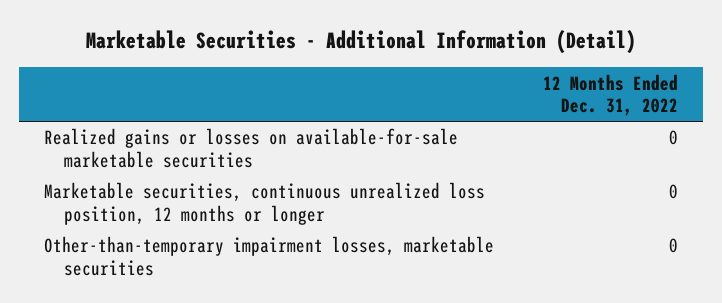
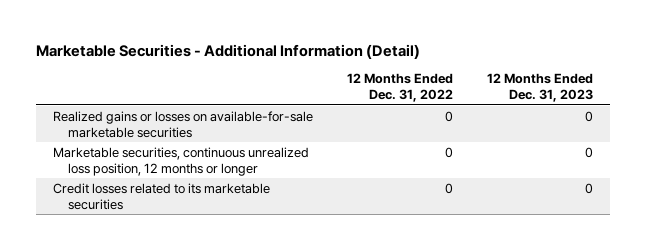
none -> [487,73,594,103] 12 Months Ended Dec. 31, 2023
[43,236,494,276] Other-than-temporary impairment losses, marketable securities -> none
none -> [52,182,270,210] Credit losses related to its marketable securities

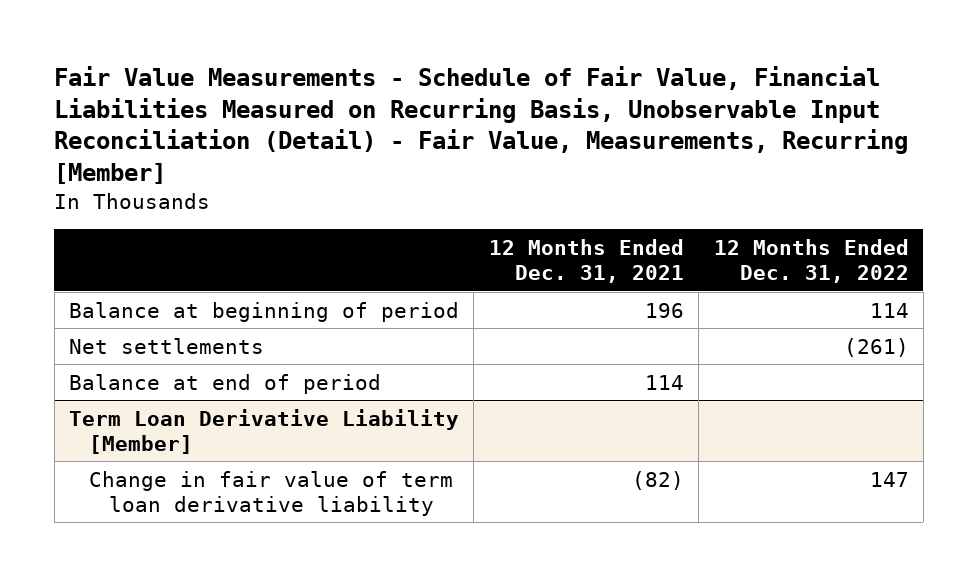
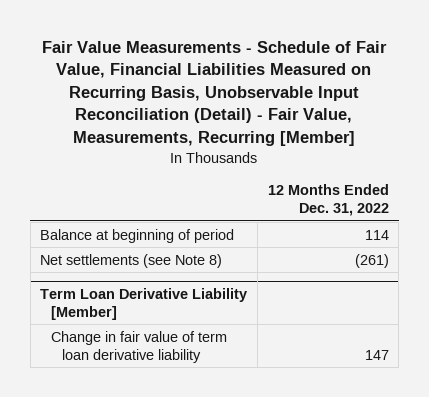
[488,238,684,283] 12 Months Ended Dec. 31, 2021 -> none
[68,373,381,394] Balance at end of period -> none
[68,337,264,354] Net settlements -> [40,253,223,268] Net settlements (see Note 8)

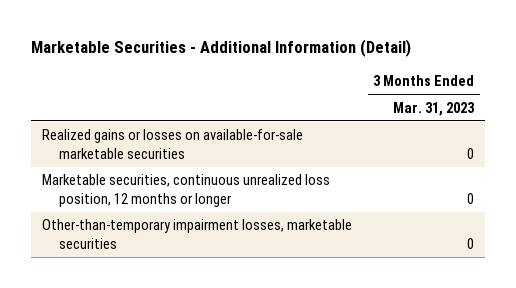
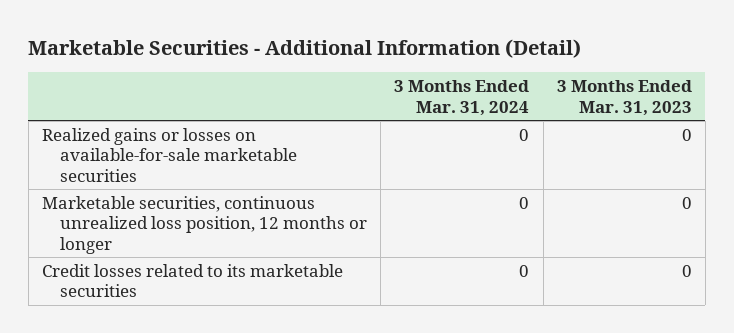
none -> [394,80,530,116] 3 Months Ended Mar. 31, 2024
[41,219,352,249] Other-than-temporary impairment losses, marketable securities -> none
none -> [41,263,343,298] Credit losses related to its marketable securities

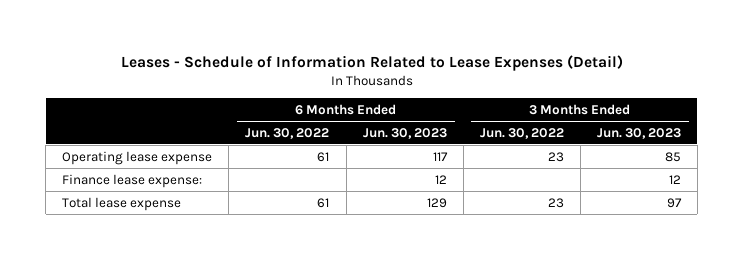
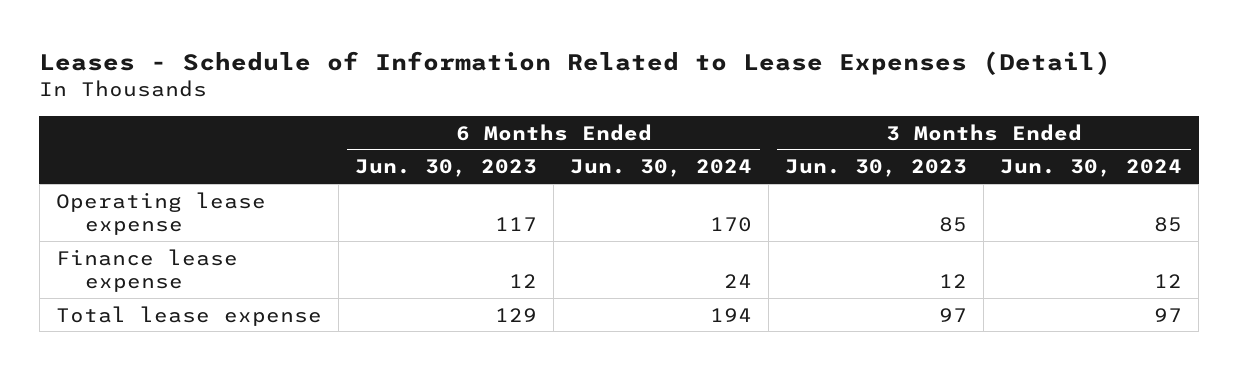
[245,127,330,139] Jun. 30, 2022 -> none
[479,127,564,139] Jun. 30, 2022 -> none
none -> [570,159,753,178] Jun. 30, 2024
none -> [1000,159,1183,178] Jun. 30, 2024
[62,173,203,188] Finance lease expense: -> [55,248,238,293] Finance lease expense

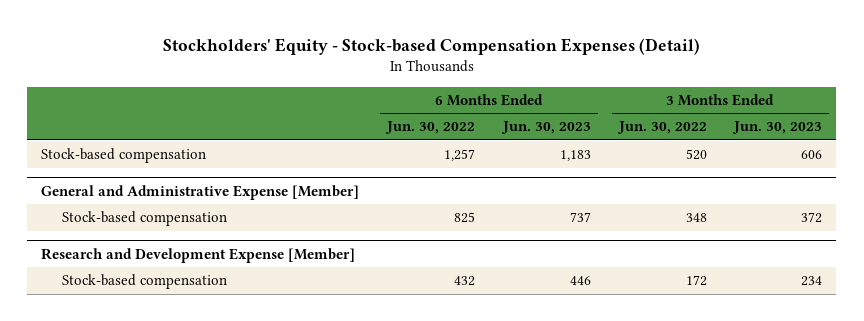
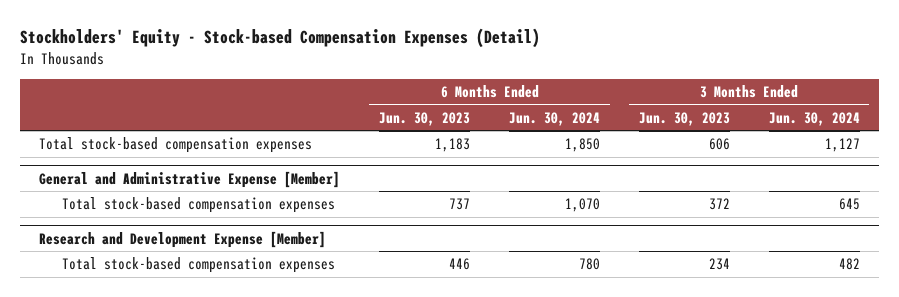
[384,121,475,135] Jun. 30, 2022 -> none
[616,121,707,135] Jun. 30, 2022 -> none
none -> [508,111,600,126] Jun. 30, 2024
none -> [768,111,860,126] Jun. 30, 2024
[41,148,207,164] Stock-based compensation -> [39,137,313,154] Total stock-based compensation expenses
[61,211,227,227] Stock-based compensation -> [62,197,336,214] Total stock-based compensation expenses
[61,274,227,290] Stock-based compensation -> [62,257,336,274] Total stock-based compensation expenses

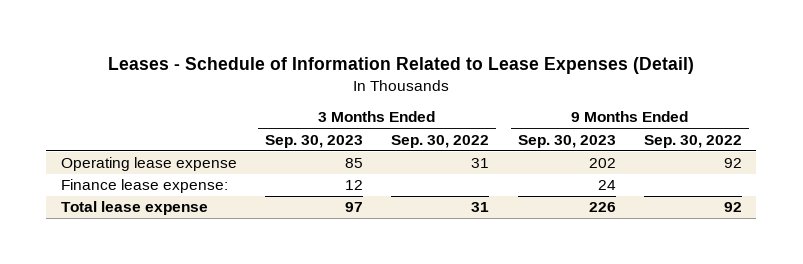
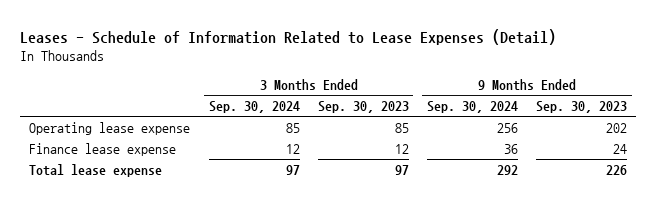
[391,134,490,148] Sep. 30, 2022 -> none
[644,134,743,148] Sep. 30, 2022 -> none
none -> [208,101,300,114] Sep. 30, 2024
none -> [426,101,518,114] Sep. 30, 2024
[60,179,228,194] Finance lease expense: -> [29,142,177,156] Finance lease expense

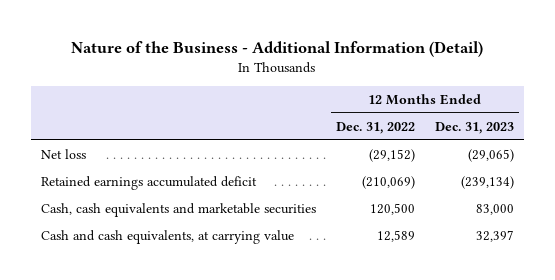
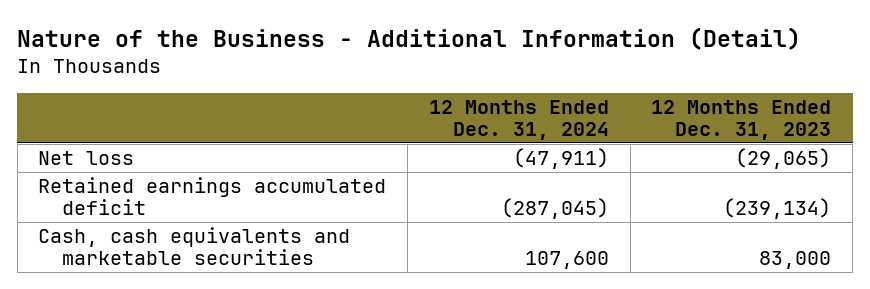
[335,121,415,134] Dec. 31, 2022 -> none
none -> [428,99,609,140] 12 Months Ended Dec. 31, 2024
[40,230,294,245] Cash and cash equivalents, at carrying value -> none

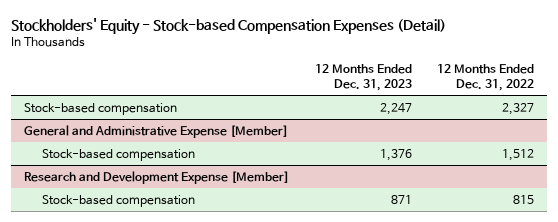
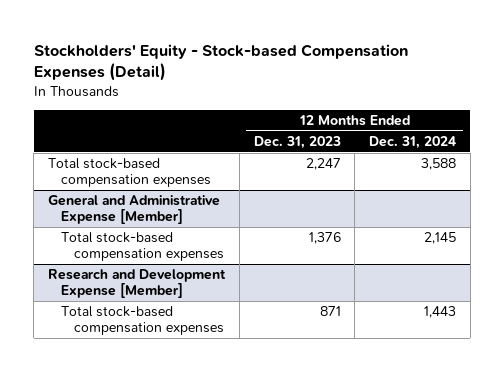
[436,64,534,92] 12 Months Ended Dec. 31, 2022 -> none
none -> [369,136,457,150] Dec. 31, 2024
[24,102,178,115] Stock-based compensation -> [48,158,212,188] Total stock-based compensation expenses
[42,148,196,161] Stock-based compensation -> [61,232,225,262] Total stock-based compensation expenses
[42,194,196,207] Stock-based compensation -> [61,306,225,336] Total stock-based compensation expenses

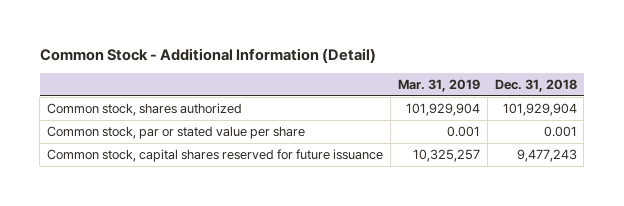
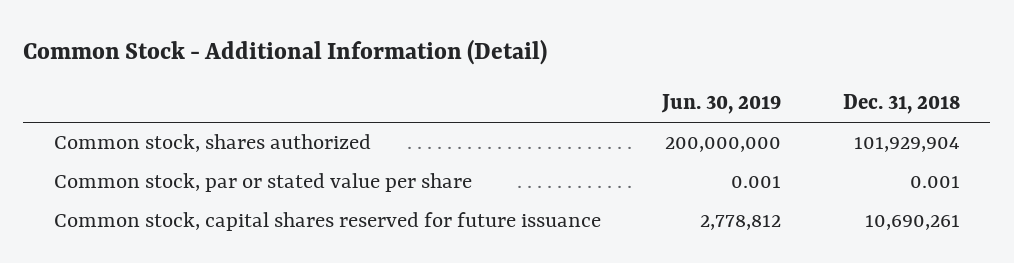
[397,79,480,93] Mar. 31, 2019 -> none
none -> [661,94,782,115] Jun. 30, 2019
[516,149,577,163] 9,477,243 -> [864,215,960,231] 10,690,261

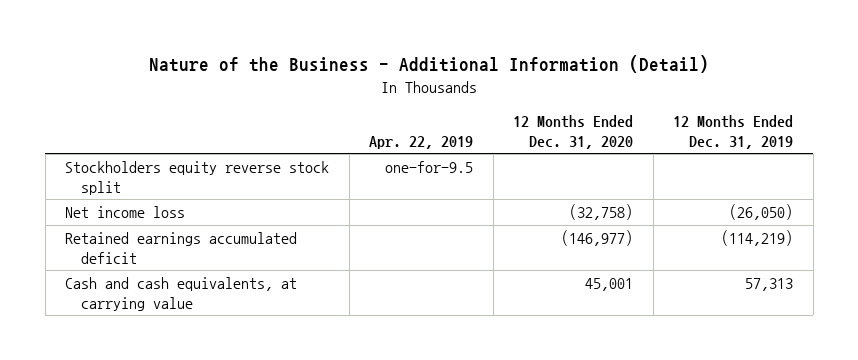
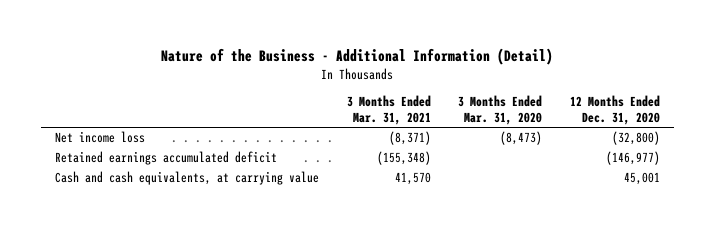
[369,135,474,149] Apr. 22, 2019 -> none
[673,115,794,149] 12 Months Ended Dec. 31, 2019 -> none
none -> [346,94,431,125] 3 Months Ended Mar. 31, 2021
none -> [458,94,543,125] 3 Months Ended Mar. 31, 2020
[65,161,330,195] Stockholders equity reverse stock split -> none
[569,204,634,221] (32,758) -> [611,131,660,146] (32,800)

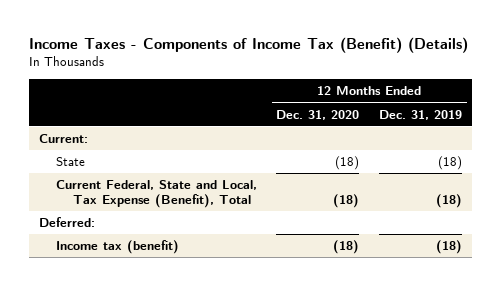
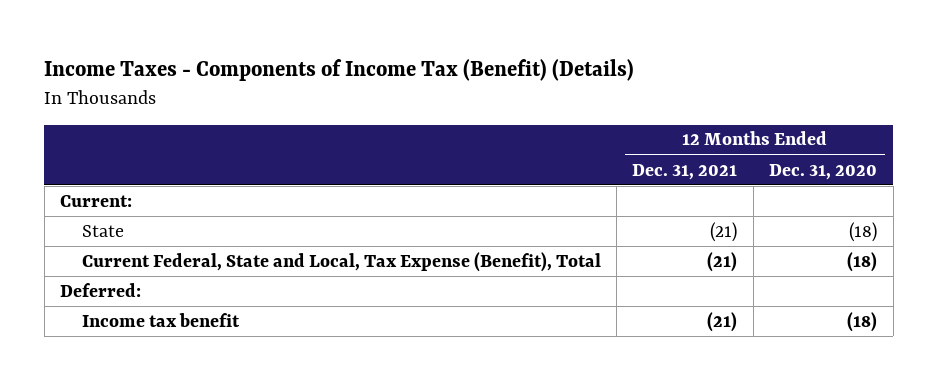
[378,109,462,120] Dec. 31, 2019 -> none
none -> [632,163,738,180] Dec. 31, 2021
[55,240,179,255] Income tax (benefit) -> [81,312,240,327] Income tax benefit

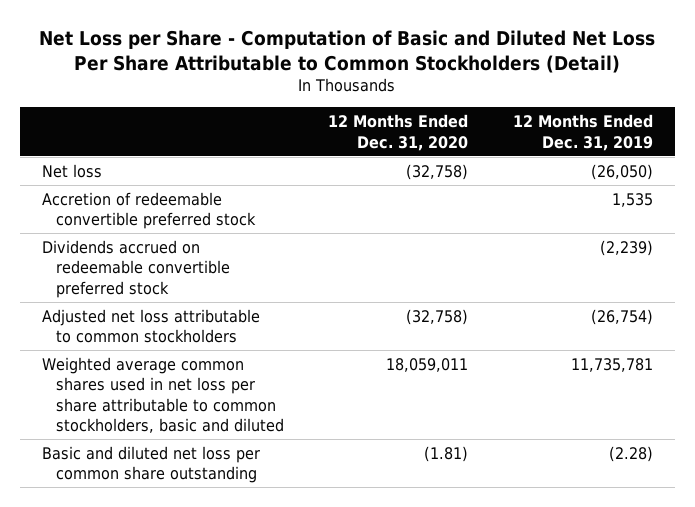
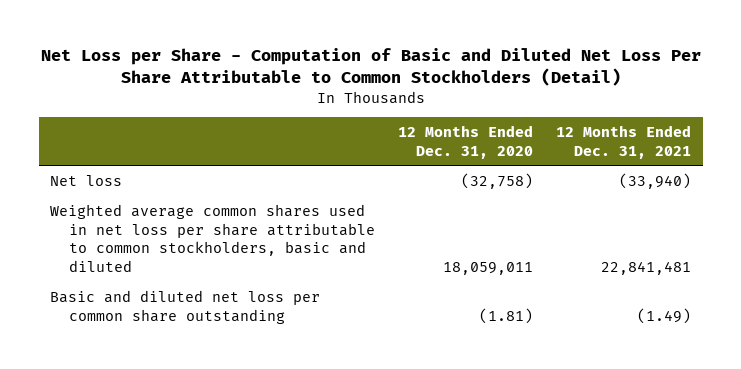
[512,114,653,151] 12 Months Ended Dec. 31, 2019 -> none
none -> [556,124,692,159] 12 Months Ended Dec. 31, 2021
[42,191,256,230] Accretion of redeemable convertible preferred stock -> none
[42,239,230,298] Dividends accrued on redeemable convertible preferred stock -> none
[42,308,261,344] Adjusted net loss attributable to common stockholders -> none

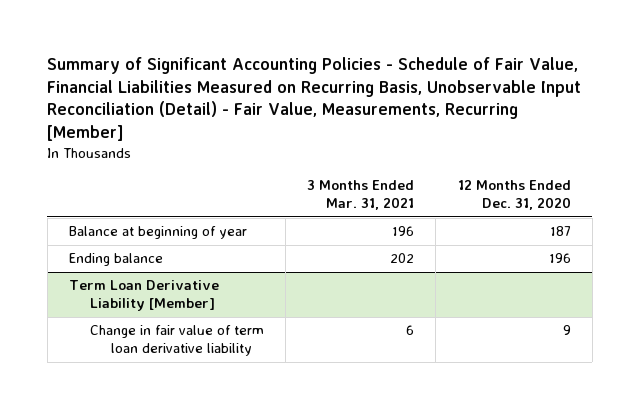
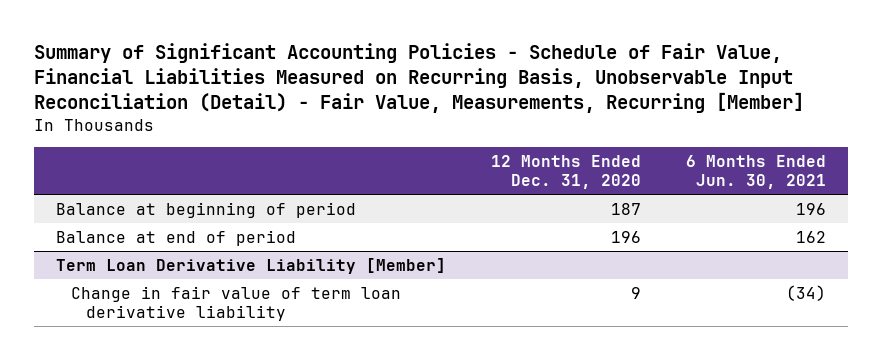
[307,180,415,211] 3 Months Ended Mar. 31, 2021 -> none
none -> [685,155,826,189] 6 Months Ended Jun. 30, 2021
[68,226,247,240] Balance at beginning of year -> [56,202,357,219] Balance at beginning of period
[68,253,163,267] Ending balance -> [56,230,297,247] Balance at end of period

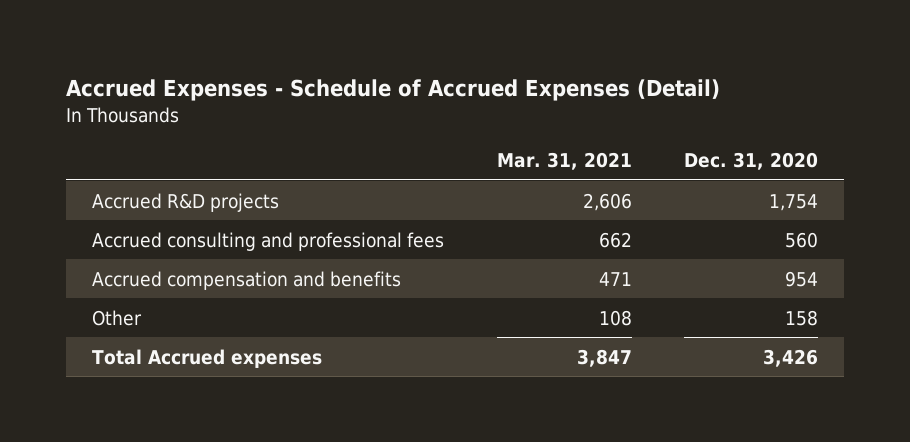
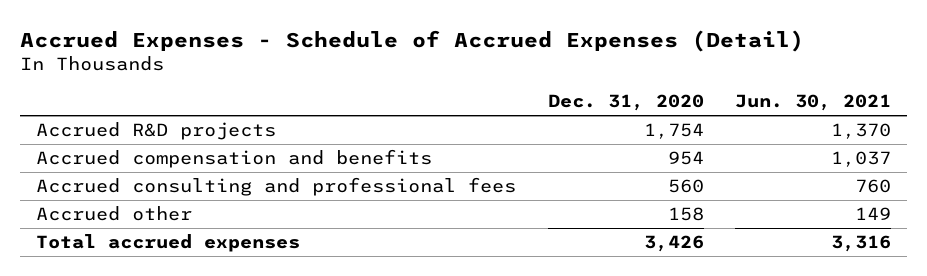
[496,152,632,171] Mar. 31, 2021 -> none
none -> [735,94,892,112] Jun. 30, 2021
[92,231,445,251] Accrued consulting and professional fees -> [35,177,516,197] Accrued consulting and professional fees
[92,309,143,326] Other -> [35,206,192,222] Accrued other
[92,348,323,368] Total Accrued expenses -> [35,234,300,253] Total accrued expenses

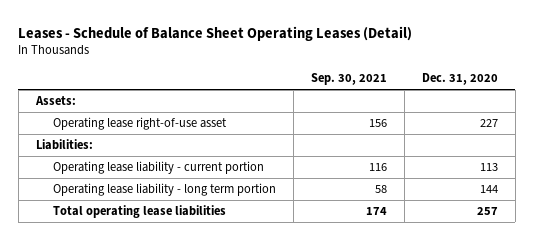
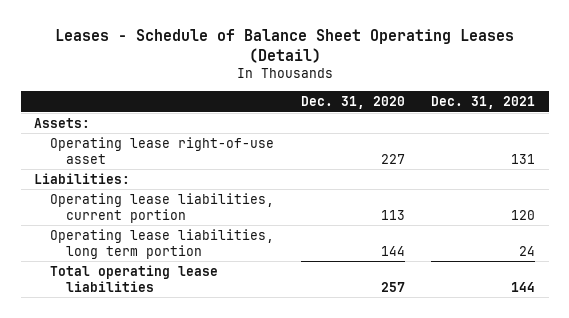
[310,73,387,86] Sep. 30, 2021 -> none
none -> [431,96,536,110] Dec. 31, 2021
[52,161,264,175] Operating lease liability - current portion -> [50,192,275,224] Operating lease liabilities, current portion
[52,183,276,197] Operating lease liability - long term portion -> [50,228,275,260] Operating lease liabilities, long term portion

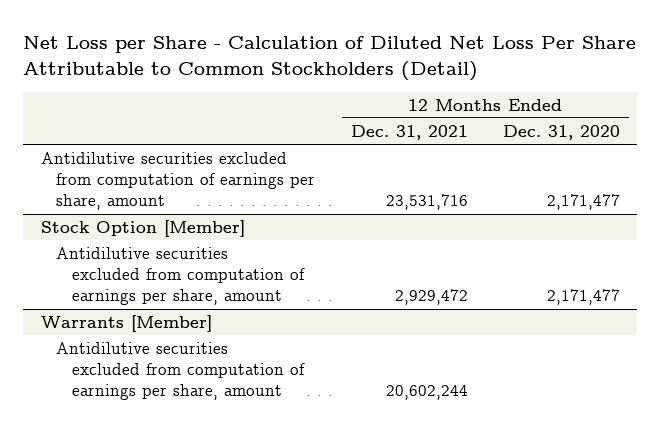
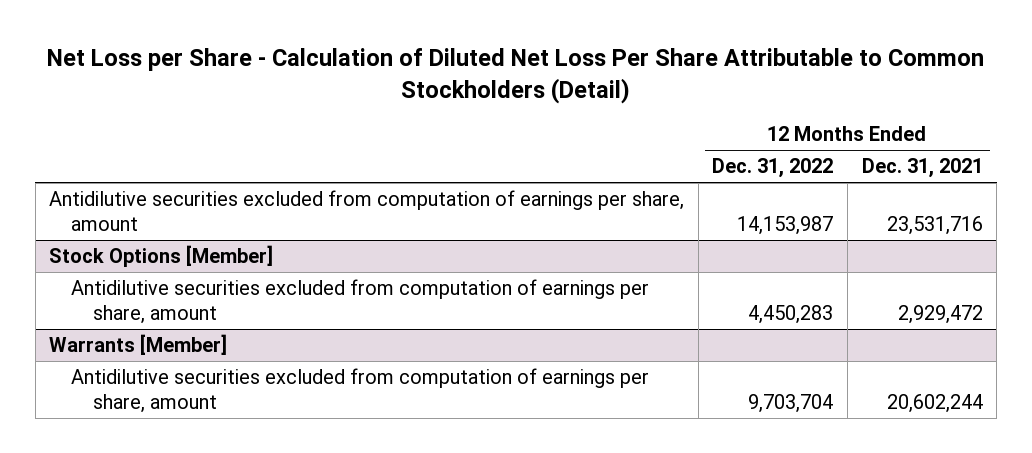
[502,124,620,140] Dec. 31, 2020 -> none
none -> [712,158,834,179] Dec. 31, 2022
[40,219,245,237] Stock Option [Member] -> [49,245,274,268] Stock Options [Member]

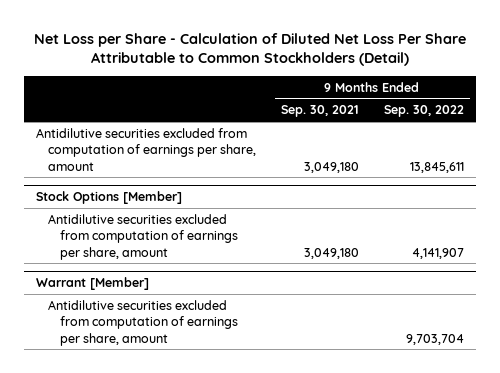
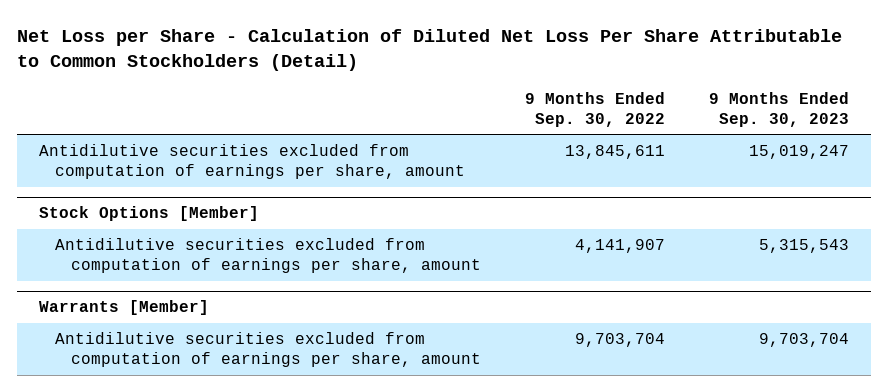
[281,105,360,118] Sep. 30, 2021 -> none
none -> [709,91,850,127] 9 Months Ended Sep. 30, 2023
[36,277,150,291] Warrant [Member] -> [39,300,210,316] Warrants [Member]

